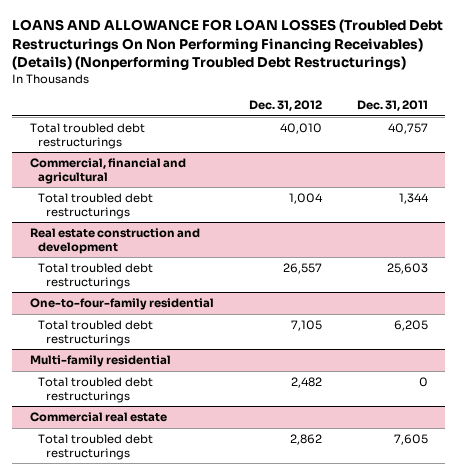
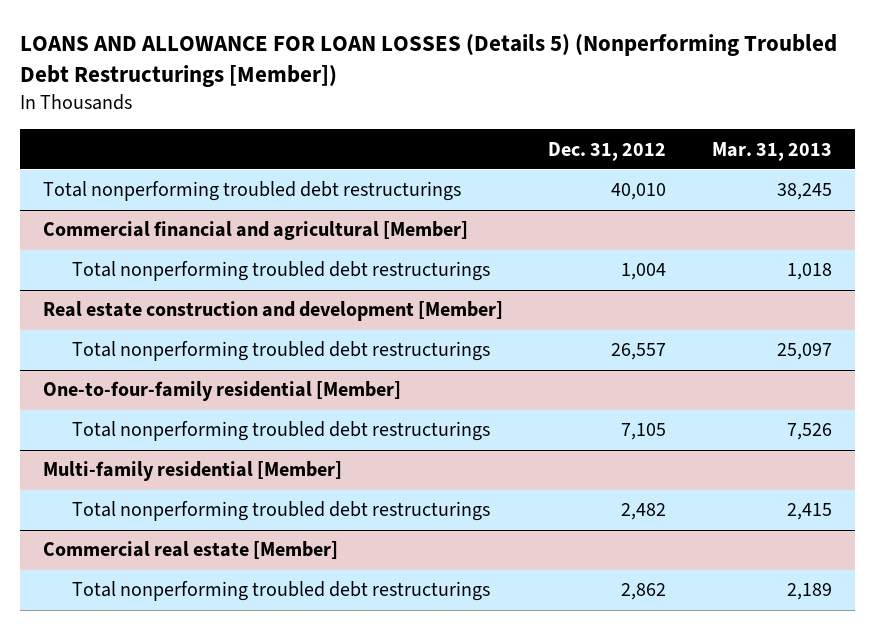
[12,19,444,70] LOANS AND ALLOWANCE FOR LOAN LOSSES (Troubled Debt Restructurings On Non Performing Financing Receivables) (Details) (Nonperforming Troubled Debt Restructurings) -> [19,33,837,88] LOANS AND ALLOWANCE FOR LOAN LOSSES (Details 5) (Nonperforming Troubled Debt Restructurings [Member])
[356,100,428,112] Dec. 31, 2011 -> none
none -> [712,141,833,161] Mar. 31, 2013
[29,123,145,149] Total troubled debt restructurings -> [42,181,461,202] Total nonperforming troubled debt restructurings
[29,158,186,184] Commercial, financial and agricultural -> [42,221,468,241] Commercial financial and agricultural [Member]
[37,193,153,219] Total troubled debt restructurings -> [72,261,491,282] Total nonperforming troubled debt restructurings
[29,228,200,254] Real estate construction and development -> [42,301,503,322] Real estate construction and development [Member]
[37,263,153,289] Total troubled debt restructurings -> [72,341,491,362] Total nonperforming troubled debt restructurings
[29,298,214,311] One-to-four-family residential -> [42,381,401,402] One-to-four-family residential [Member]
[37,320,153,346] Total troubled debt restructurings -> [72,421,491,442] Total nonperforming troubled debt restructurings
[29,355,171,368] Multi-family residential -> [42,461,342,482] Multi-family residential [Member]
[37,377,153,403] Total troubled debt restructurings -> [72,501,491,522] Total nonperforming troubled debt restructurings
[29,412,167,423] Commercial real estate -> [42,541,338,560] Commercial real estate [Member]
[37,434,153,460] Total troubled debt restructurings -> [72,581,491,602] Total nonperforming troubled debt restructurings

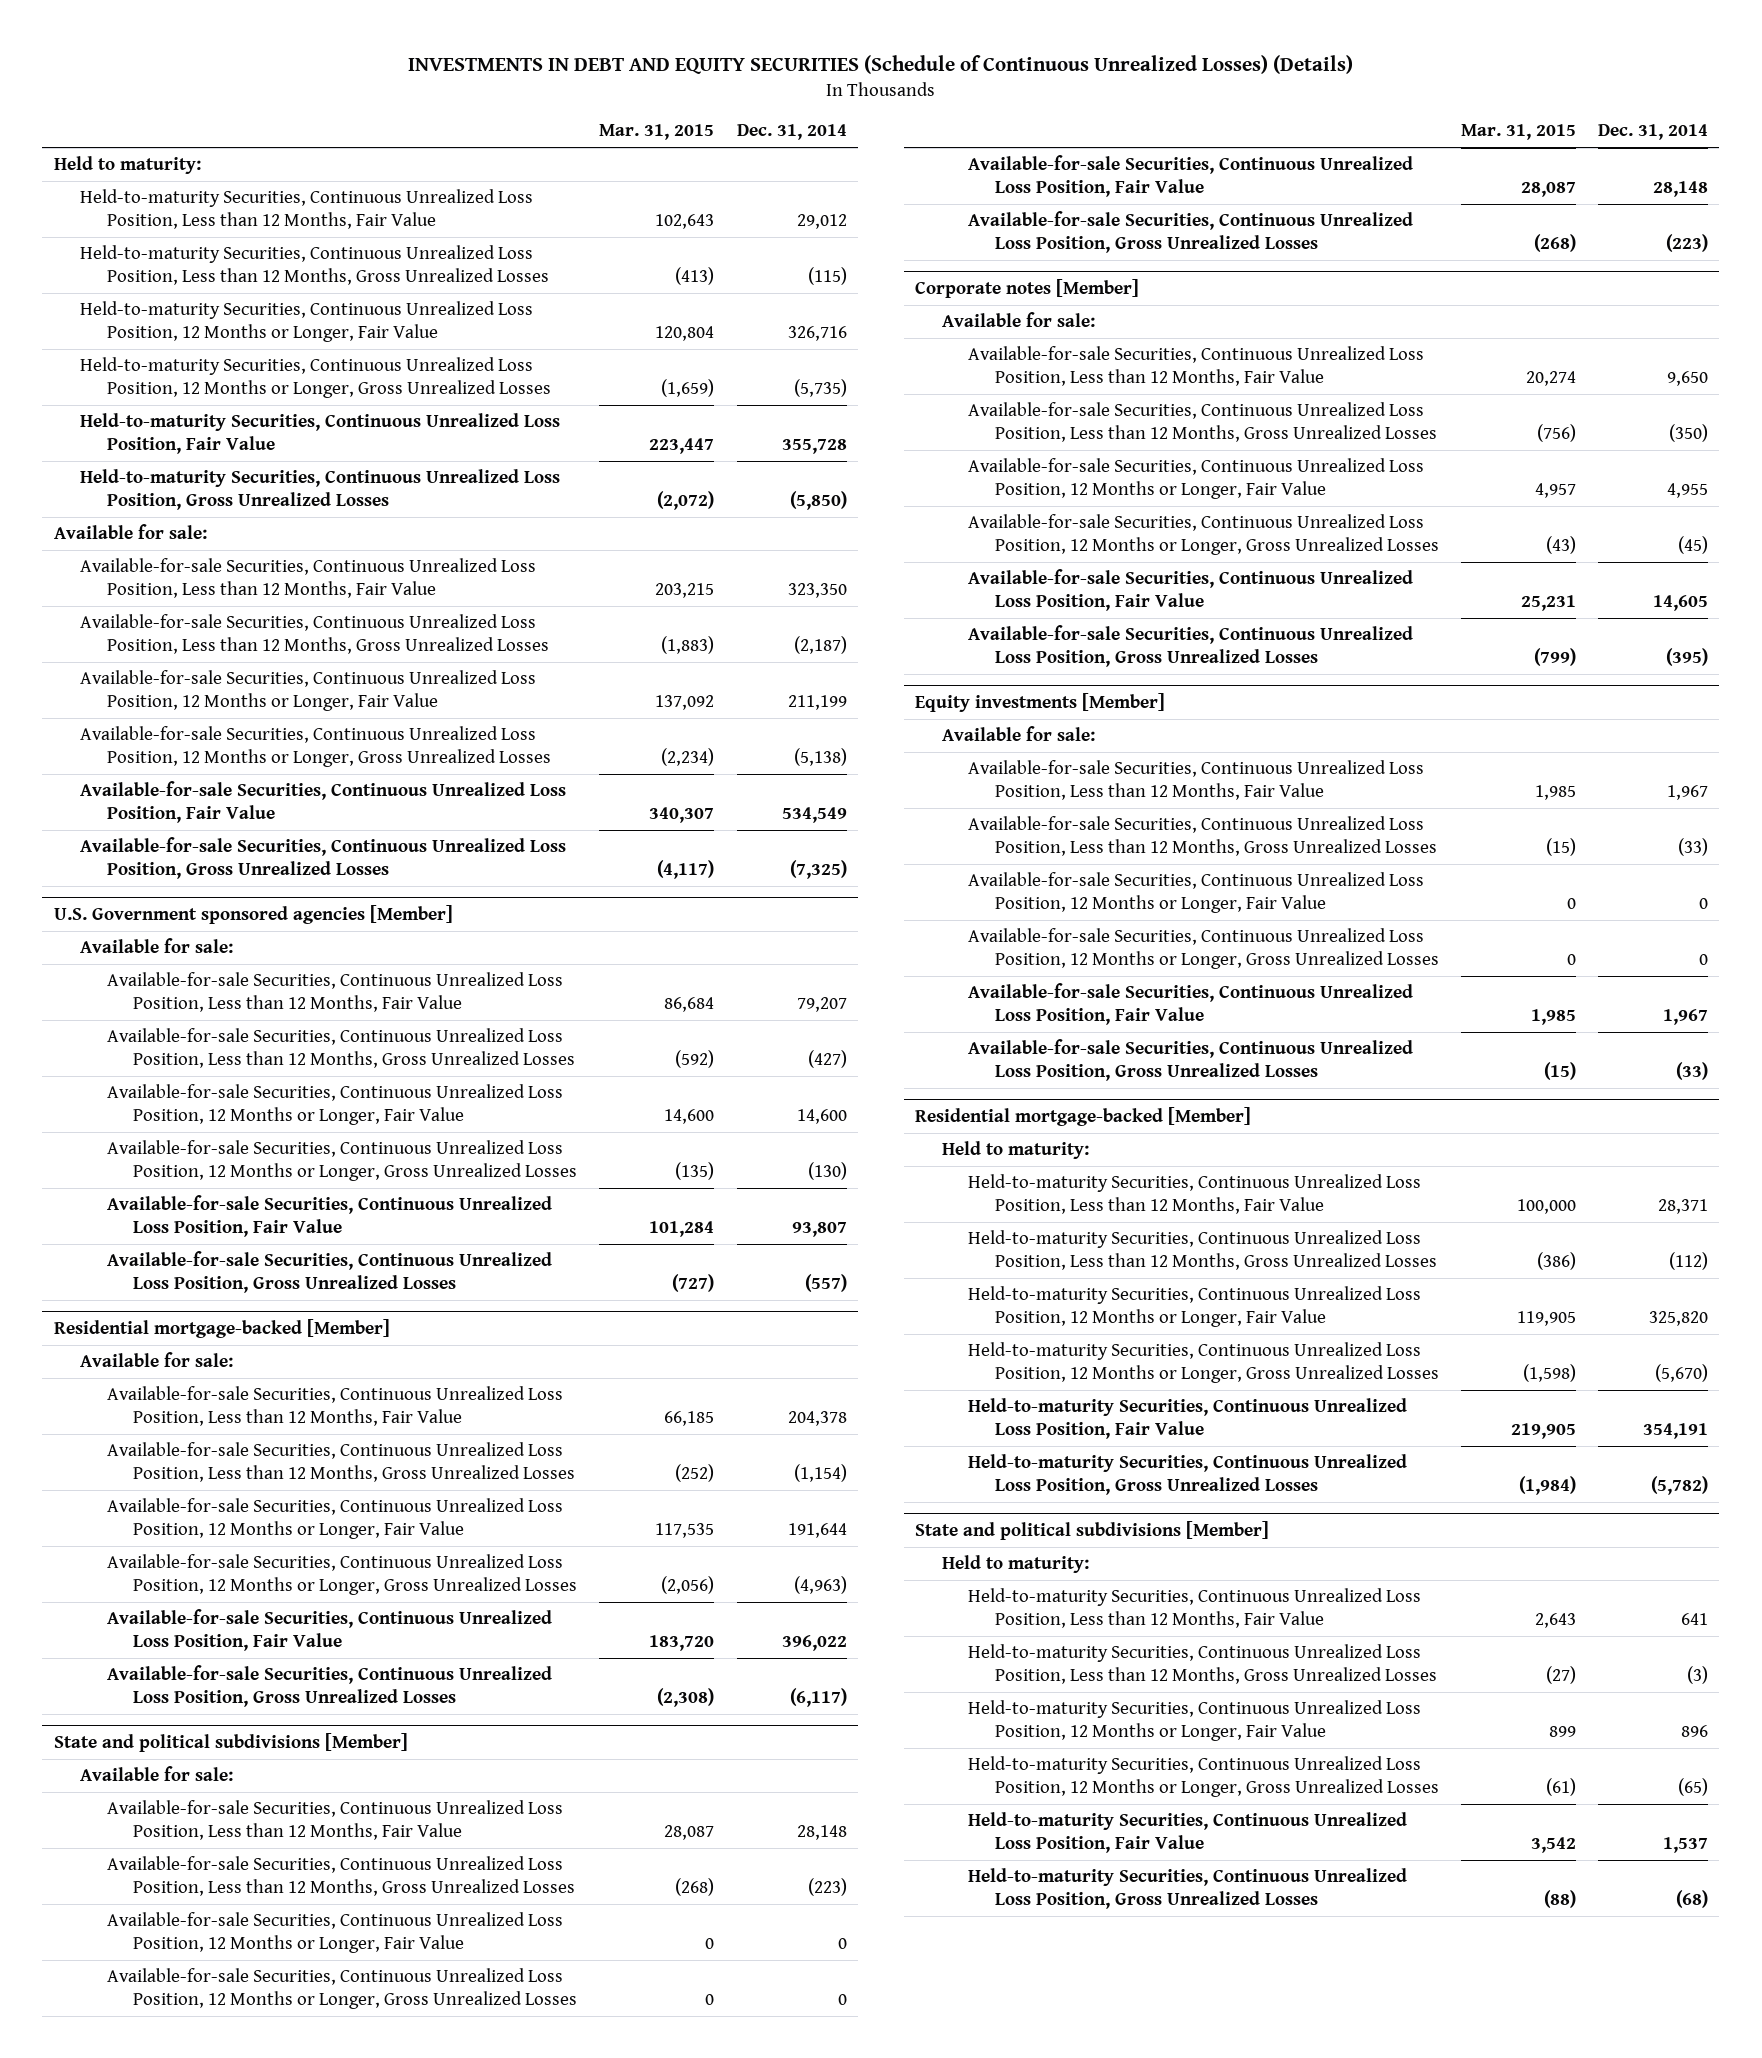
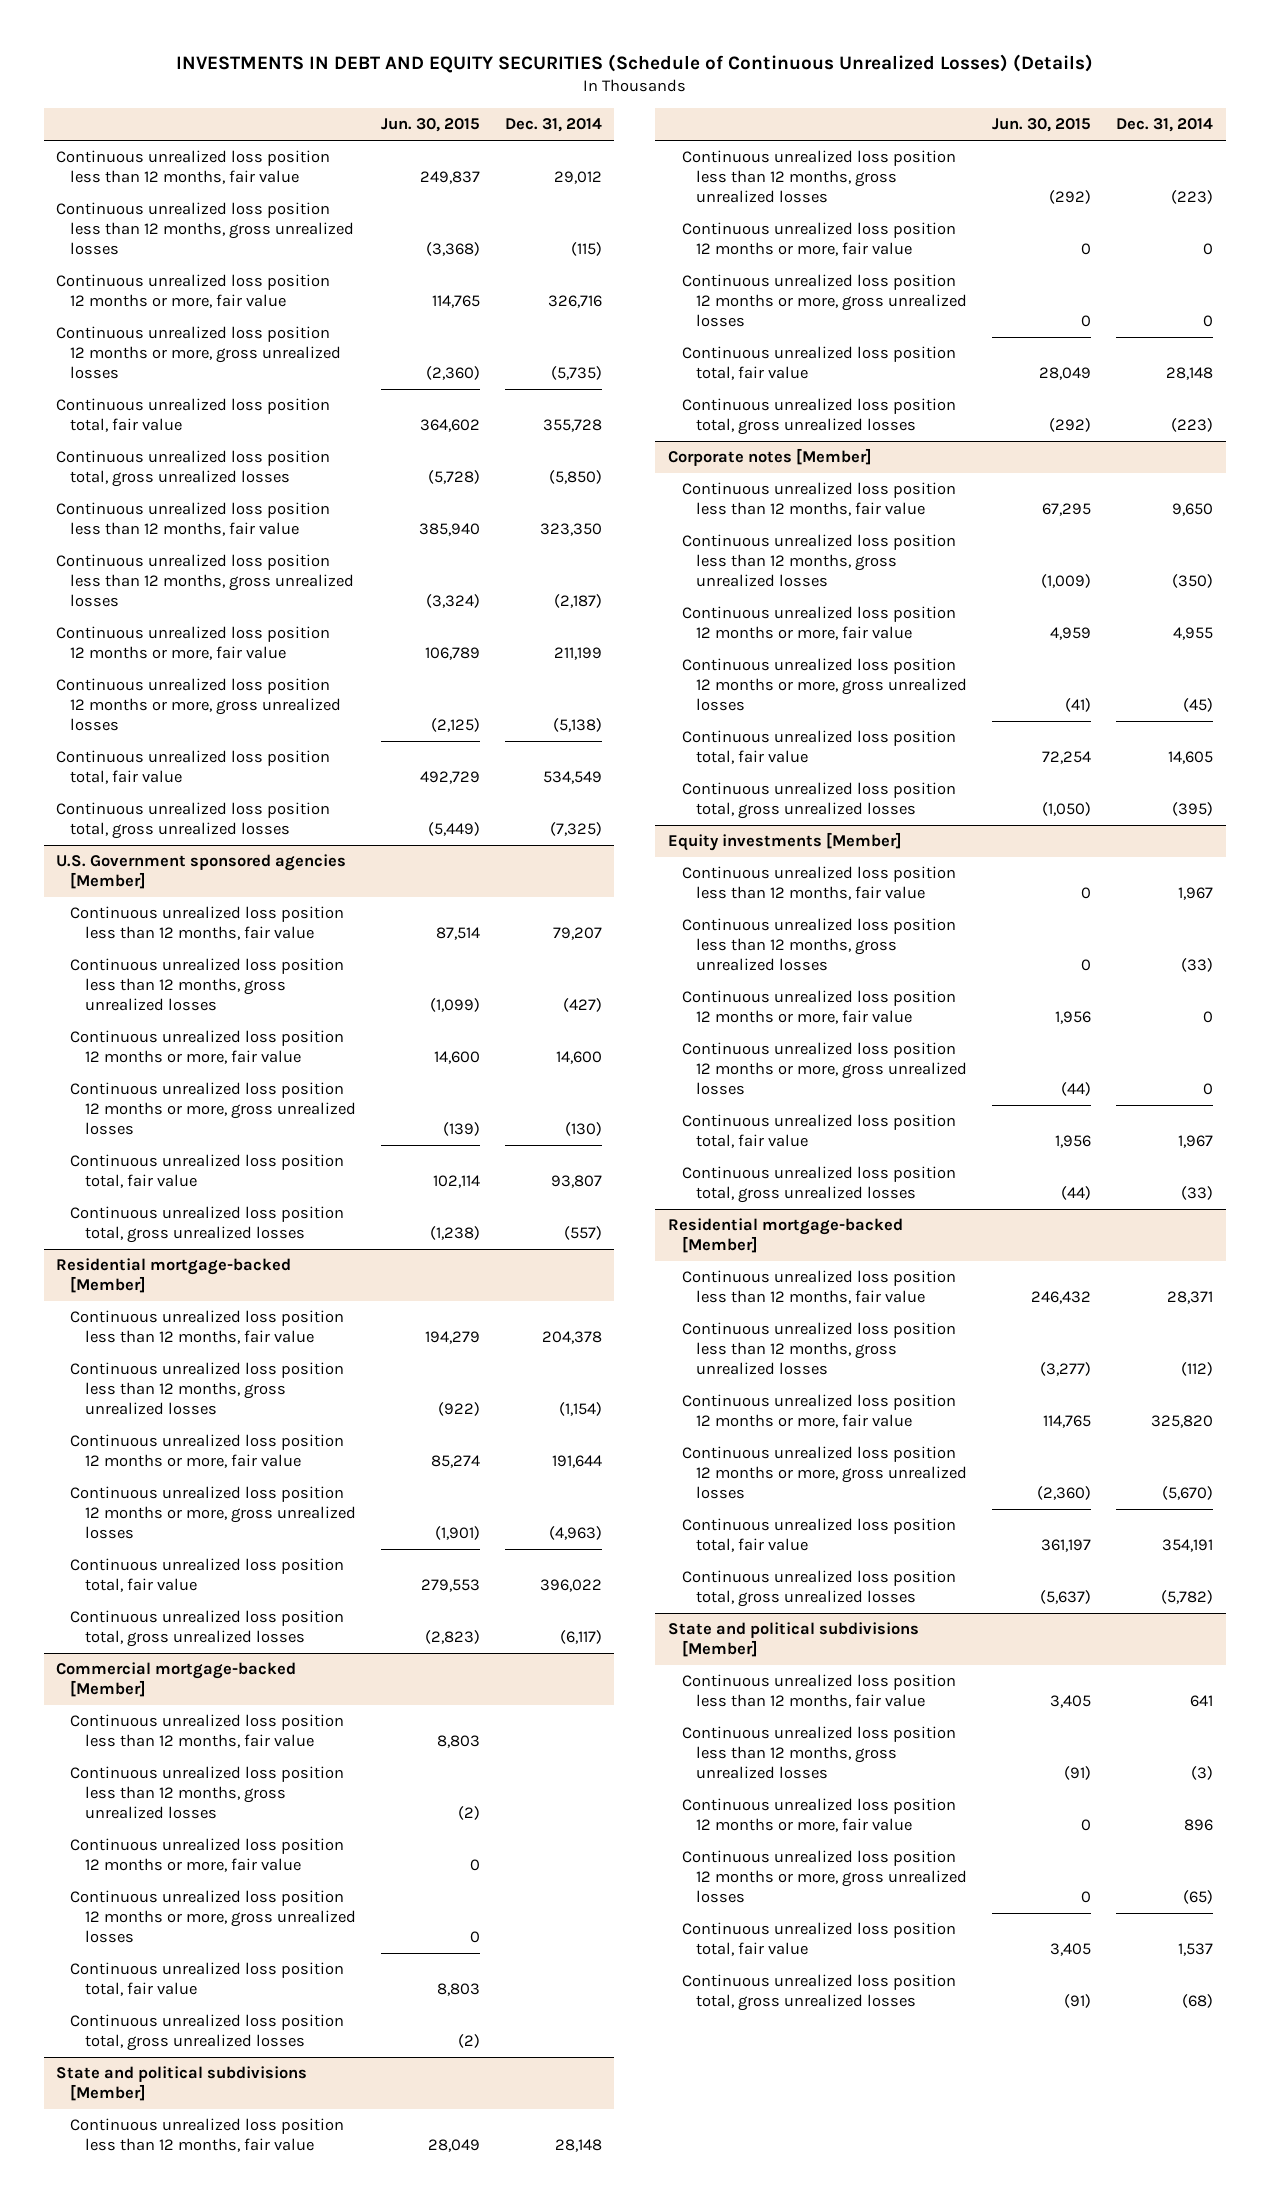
[599,124,715,141] Mar. 31, 2015 -> none
none -> [380,118,480,133] Jun. 30, 2015
[53,156,201,175] Held to maturity: -> none
[53,524,207,540] Available for sale: -> none
[80,189,534,229] Held-to-maturity Securities, Continuous Unrealized Loss Position, Less than 12 Months, Fair Value -> [56,150,331,185] Continuous unrealized loss position less than 12 months, fair value
[80,245,549,285] Held-to-maturity Securities, Continuous Unrealized Loss Position, Less than 12 Months, Gross Unrealized Losses -> [56,202,355,255] Continuous unrealized loss position less than 12 months, gross unrealized losses
[80,301,534,342] Held-to-maturity Securities, Continuous Unrealized Loss Position, 12 Months or Longer, Fair Value -> [56,274,331,309] Continuous unrealized loss position 12 months or more, fair value
[80,357,551,398] Held-to-maturity Securities, Continuous Unrealized Loss Position, 12 Months or Longer, Gross Unrealized Losses -> [56,326,342,379] Continuous unrealized loss position 12 months or more, gross unrealized losses
[80,413,561,454] Held-to-maturity Securities, Continuous Unrealized Loss Position, Fair Value -> [56,398,331,433] Continuous unrealized loss position total, fair value
[80,469,561,510] Held-to-maturity Securities, Continuous Unrealized Loss Position, Gross Unrealized Losses -> [56,450,331,488] Continuous unrealized loss position total, gross unrealized losses
[80,558,537,598] Available-for-sale Securities, Continuous Unrealized Loss Position, Less than 12 Months, Fair Value -> [56,502,331,537] Continuous unrealized loss position less than 12 months, fair value
[80,614,549,654] Available-for-sale Securities, Continuous Unrealized Loss Position, Less than 12 Months, Gross Unrealized Losses -> [56,554,355,607] Continuous unrealized loss position less than 12 months, gross unrealized losses
[80,670,537,711] Available-for-sale Securities, Continuous Unrealized Loss Position, 12 Months or Longer, Fair Value -> [56,626,331,661] Continuous unrealized loss position 12 months or more, fair value
[80,726,551,767] Available-for-sale Securities, Continuous Unrealized Loss Position, 12 Months or Longer, Gross Unrealized Losses -> [56,678,342,731] Continuous unrealized loss position 12 months or more, gross unrealized losses
[80,781,567,823] Available-for-sale Securities, Continuous Unrealized Loss Position, Fair Value -> [56,750,331,785] Continuous unrealized loss position total, fair value
[80,837,567,879] Available-for-sale Securities, Continuous Unrealized Loss Position, Gross Unrealized Losses -> [56,802,331,840] Continuous unrealized loss position total, gross unrealized losses
[80,938,234,954] Available for sale: -> none
[106,972,563,1012] Available-for-sale Securities, Continuous Unrealized Loss Position, Less than 12 Months, Fair Value -> [70,906,345,941] Continuous unrealized loss position less than 12 months, fair value
[106,1028,576,1068] Available-for-sale Securities, Continuous Unrealized Loss Position, Less than 12 Months, Gross Unrealized Losses -> [70,958,345,1011] Continuous unrealized loss position less than 12 months, gross unrealized losses
[106,1084,563,1125] Available-for-sale Securities, Continuous Unrealized Loss Position, 12 Months or Longer, Fair Value -> [70,1030,345,1065] Continuous unrealized loss position 12 months or more, fair value
[106,1140,578,1181] Available-for-sale Securities, Continuous Unrealized Loss Position, 12 Months or Longer, Gross Unrealized Losses -> [70,1082,356,1135] Continuous unrealized loss position 12 months or more, gross unrealized losses
[106,1195,552,1237] Available-for-sale Securities, Continuous Unrealized Loss Position, Fair Value -> [70,1154,345,1189] Continuous unrealized loss position total, fair value
[106,1251,552,1293] Available-for-sale Securities, Continuous Unrealized Loss Position, Gross Unrealized Losses -> [70,1206,345,1244] Continuous unrealized loss position total, gross unrealized losses
[80,1352,234,1368] Available for sale: -> none
[106,1386,563,1426] Available-for-sale Securities, Continuous Unrealized Loss Position, Less than 12 Months, Fair Value -> [70,1310,345,1345] Continuous unrealized loss position less than 12 months, fair value
[106,1442,576,1482] Available-for-sale Securities, Continuous Unrealized Loss Position, Less than 12 Months, Gross Unrealized Losses -> [70,1362,345,1415] Continuous unrealized loss position less than 12 months, gross unrealized losses
[106,1498,563,1539] Available-for-sale Securities, Continuous Unrealized Loss Position, 12 Months or Longer, Fair Value -> [70,1434,345,1469] Continuous unrealized loss position 12 months or more, fair value
[106,1554,578,1595] Available-for-sale Securities, Continuous Unrealized Loss Position, 12 Months or Longer, Gross Unrealized Losses -> [70,1486,356,1539] Continuous unrealized loss position 12 months or more, gross unrealized losses
[106,1609,552,1651] Available-for-sale Securities, Continuous Unrealized Loss Position, Fair Value -> [70,1558,345,1593] Continuous unrealized loss position total, fair value
[106,1665,552,1707] Available-for-sale Securities, Continuous Unrealized Loss Position, Gross Unrealized Losses -> [70,1610,345,1648] Continuous unrealized loss position total, gross unrealized losses
none -> [56,1662,297,1698] Commercial mortgage-backed [Member]
none -> [70,1714,345,1749] Continuous unrealized loss position less than 12 months, fair value
none -> [70,1766,345,1819] Continuous unrealized loss position less than 12 months, gross unrealized losses
none -> [70,1838,345,1873] Continuous unrealized loss position 12 months or more, fair value
none -> [70,1890,356,1943] Continuous unrealized loss position 12 months or more, gross unrealized losses
none -> [70,1962,345,1997] Continuous unrealized loss position total, fair value
none -> [70,2014,345,2052] Continuous unrealized loss position total, gross unrealized losses
[80,1766,234,1782] Available for sale: -> none
[106,1800,563,1840] Available-for-sale Securities, Continuous Unrealized Loss Position, Less than 12 Months, Fair Value -> [70,2118,345,2153] Continuous unrealized loss position less than 12 months, fair value
[106,1856,576,1896] Available-for-sale Securities, Continuous Unrealized Loss Position, Less than 12 Months, Gross Unrealized Losses -> [681,150,956,203] Continuous unrealized loss position less than 12 months, gross unrealized losses
[106,1912,563,1953] Available-for-sale Securities, Continuous Unrealized Loss Position, 12 Months or Longer, Fair Value -> [681,222,956,257] Continuous unrealized loss position 12 months or more, fair value
[106,1968,578,2009] Available-for-sale Securities, Continuous Unrealized Loss Position, 12 Months or Longer, Gross Unrealized Losses -> [681,274,968,327] Continuous unrealized loss position 12 months or more, gross unrealized losses
[968,155,1414,197] Available-for-sale Securities, Continuous Unrealized Loss Position, Fair Value -> [681,346,956,381] Continuous unrealized loss position total, fair value
[968,211,1414,253] Available-for-sale Securities, Continuous Unrealized Loss Position, Gross Unrealized Losses -> [681,398,956,436] Continuous unrealized loss position total, gross unrealized losses
[941,312,1095,328] Available for sale: -> none
[968,346,1425,386] Available-for-sale Securities, Continuous Unrealized Loss Position, Less than 12 Months, Fair Value -> [681,482,956,517] Continuous unrealized loss position less than 12 months, fair value
[968,402,1437,442] Available-for-sale Securities, Continuous Unrealized Loss Position, Less than 12 Months, Gross Unrealized Losses -> [681,534,956,587] Continuous unrealized loss position less than 12 months, gross unrealized losses
[968,458,1425,499] Available-for-sale Securities, Continuous Unrealized Loss Position, 12 Months or Longer, Fair Value -> [681,606,956,641] Continuous unrealized loss position 12 months or more, fair value
[968,514,1439,555] Available-for-sale Securities, Continuous Unrealized Loss Position, 12 Months or Longer, Gross Unrealized Losses -> [681,658,968,711] Continuous unrealized loss position 12 months or more, gross unrealized losses
[968,569,1414,611] Available-for-sale Securities, Continuous Unrealized Loss Position, Fair Value -> [681,730,956,765] Continuous unrealized loss position total, fair value
[968,625,1414,667] Available-for-sale Securities, Continuous Unrealized Loss Position, Gross Unrealized Losses -> [681,782,956,820] Continuous unrealized loss position total, gross unrealized losses
[941,726,1095,742] Available for sale: -> none
[968,760,1425,800] Available-for-sale Securities, Continuous Unrealized Loss Position, Less than 12 Months, Fair Value -> [681,866,956,901] Continuous unrealized loss position less than 12 months, fair value
[968,816,1437,856] Available-for-sale Securities, Continuous Unrealized Loss Position, Less than 12 Months, Gross Unrealized Losses -> [681,918,956,971] Continuous unrealized loss position less than 12 months, gross unrealized losses
[968,872,1425,913] Available-for-sale Securities, Continuous Unrealized Loss Position, 12 Months or Longer, Fair Value -> [681,990,956,1025] Continuous unrealized loss position 12 months or more, fair value
[968,928,1439,969] Available-for-sale Securities, Continuous Unrealized Loss Position, 12 Months or Longer, Gross Unrealized Losses -> [681,1042,968,1095] Continuous unrealized loss position 12 months or more, gross unrealized losses
[968,983,1414,1025] Available-for-sale Securities, Continuous Unrealized Loss Position, Fair Value -> [681,1114,956,1149] Continuous unrealized loss position total, fair value
[968,1039,1414,1081] Available-for-sale Securities, Continuous Unrealized Loss Position, Gross Unrealized Losses -> [681,1166,956,1204] Continuous unrealized loss position total, gross unrealized losses
[941,1141,1089,1160] Held to maturity: -> none
[968,1174,1422,1214] Held-to-maturity Securities, Continuous Unrealized Loss Position, Less than 12 Months, Fair Value -> [681,1270,956,1305] Continuous unrealized loss position less than 12 months, fair value
[968,1230,1437,1270] Held-to-maturity Securities, Continuous Unrealized Loss Position, Less than 12 Months, Gross Unrealized Losses -> [681,1322,956,1375] Continuous unrealized loss position less than 12 months, gross unrealized losses
[968,1286,1422,1327] Held-to-maturity Securities, Continuous Unrealized Loss Position, 12 Months or Longer, Fair Value -> [681,1394,956,1429] Continuous unrealized loss position 12 months or more, fair value
[968,1342,1439,1383] Held-to-maturity Securities, Continuous Unrealized Loss Position, 12 Months or Longer, Gross Unrealized Losses -> [681,1446,968,1499] Continuous unrealized loss position 12 months or more, gross unrealized losses
[968,1398,1408,1439] Held-to-maturity Securities, Continuous Unrealized Loss Position, Fair Value -> [681,1518,956,1553] Continuous unrealized loss position total, fair value
[968,1454,1408,1495] Held-to-maturity Securities, Continuous Unrealized Loss Position, Gross Unrealized Losses -> [681,1570,956,1608] Continuous unrealized loss position total, gross unrealized losses
[941,1555,1089,1574] Held to maturity: -> none
[968,1588,1422,1628] Held-to-maturity Securities, Continuous Unrealized Loss Position, Less than 12 Months, Fair Value -> [681,1674,956,1709] Continuous unrealized loss position less than 12 months, fair value
[968,1644,1437,1684] Held-to-maturity Securities, Continuous Unrealized Loss Position, Less than 12 Months, Gross Unrealized Losses -> [681,1726,956,1779] Continuous unrealized loss position less than 12 months, gross unrealized losses
[968,1700,1422,1741] Held-to-maturity Securities, Continuous Unrealized Loss Position, 12 Months or Longer, Fair Value -> [681,1798,956,1833] Continuous unrealized loss position 12 months or more, fair value
[968,1756,1439,1797] Held-to-maturity Securities, Continuous Unrealized Loss Position, 12 Months or Longer, Gross Unrealized Losses -> [681,1850,968,1903] Continuous unrealized loss position 12 months or more, gross unrealized losses
[968,1812,1408,1853] Held-to-maturity Securities, Continuous Unrealized Loss Position, Fair Value -> [681,1922,956,1957] Continuous unrealized loss position total, fair value
[968,1868,1408,1909] Held-to-maturity Securities, Continuous Unrealized Loss Position, Gross Unrealized Losses -> [681,1974,956,2012] Continuous unrealized loss position total, gross unrealized losses

